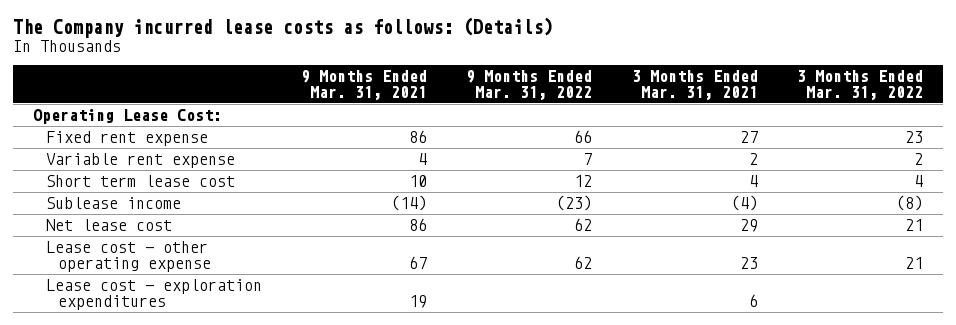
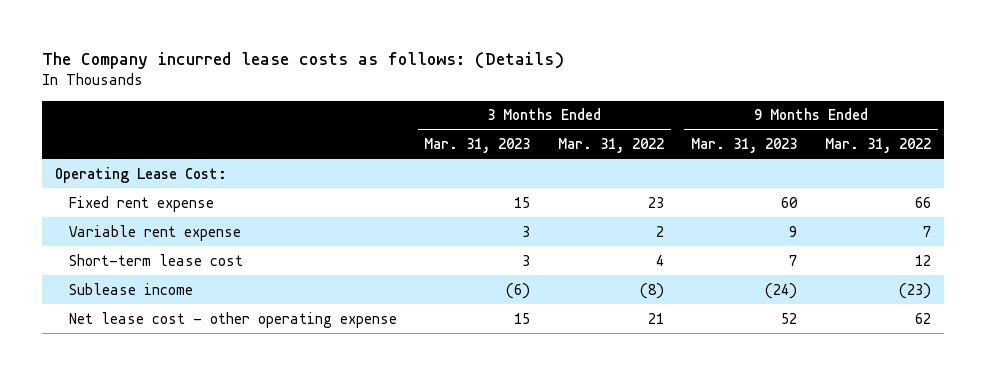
[301,70,428,101] 9 Months Ended Mar. 31, 2021 -> none
[631,70,758,101] 3 Months Ended Mar. 31, 2021 -> none
none -> [424,137,531,153] Mar. 31, 2023
none -> [691,137,798,153] Mar. 31, 2023
[45,174,235,187] Short term lease cost -> [68,253,243,266] Short-term lease cost
[45,240,212,272] Lease cost - other operating expense -> none
[45,278,262,310] Lease cost - exploration expenditures -> none
[45,218,172,231] Net lease cost -> [68,311,397,328] Net lease cost - other operating expense

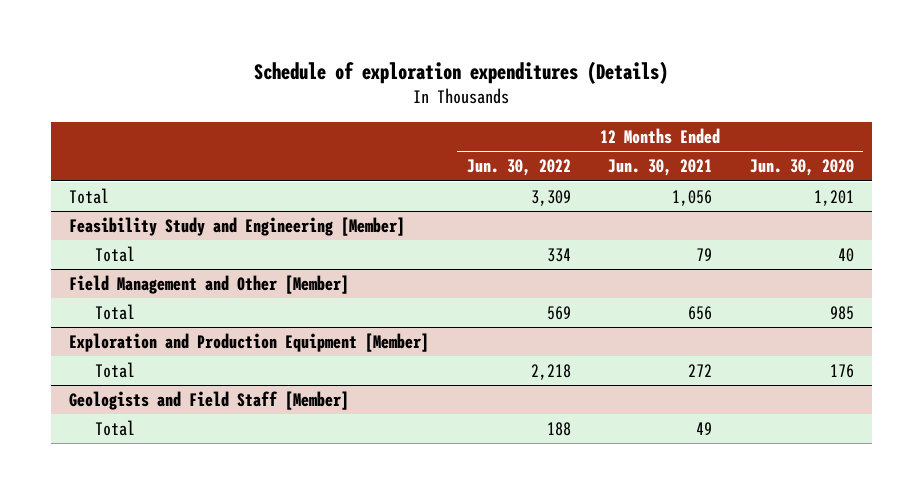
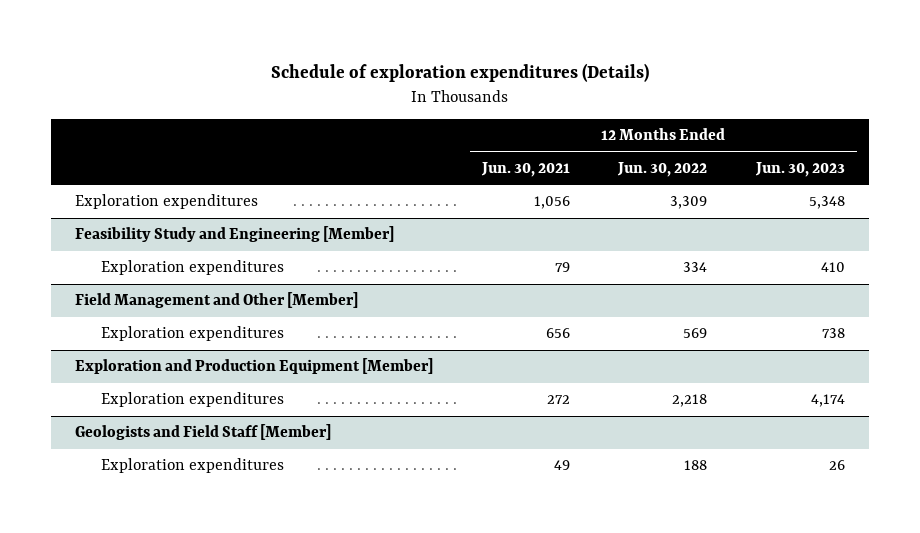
[749,159,854,177] Jun. 30, 2020 -> none
none -> [754,161,845,177] Jun. 30, 2023
[69,188,110,205] Total -> [75,194,259,210] Exploration expenditures
[94,246,135,263] Total -> [101,260,285,276] Exploration expenditures
[94,304,135,321] Total -> [101,326,285,342] Exploration expenditures
[94,362,135,379] Total -> [101,392,285,408] Exploration expenditures
[94,420,135,437] Total -> [101,458,285,474] Exploration expenditures

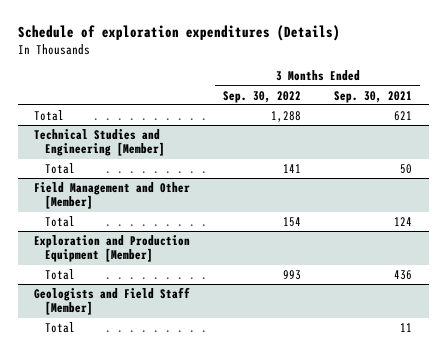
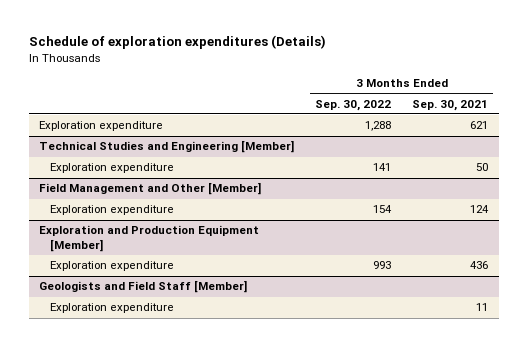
[34,110,65,122] Total -> [39,121,164,132] Exploration expenditure
[44,163,75,175] Total -> [50,163,175,174] Exploration expenditure
[44,216,75,228] Total -> [50,205,175,216] Exploration expenditure
[44,269,75,281] Total -> [50,261,175,272] Exploration expenditure
[44,322,75,334] Total -> [50,303,175,314] Exploration expenditure

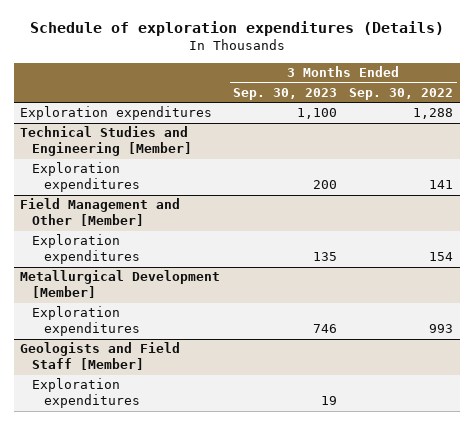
[412,99,489,111] Sep. 30, 2021 -> none
none -> [232,87,337,100] Sep. 30, 2023
[39,121,164,132] Exploration expenditure -> [20,106,213,121] Exploration expenditures
[50,163,175,174] Exploration expenditure -> [31,162,140,193] Exploration expenditures
[39,225,260,252] Exploration and Production Equipment [Member] -> none
[50,205,175,216] Exploration expenditure -> [31,234,140,265] Exploration expenditures
none -> [20,270,221,299] Metallurgical Development [Member]
[50,261,175,272] Exploration expenditure -> [31,306,140,337] Exploration expenditures
[50,303,175,314] Exploration expenditure -> [31,378,140,409] Exploration expenditures

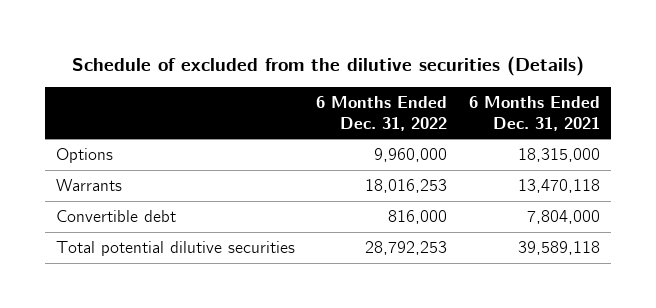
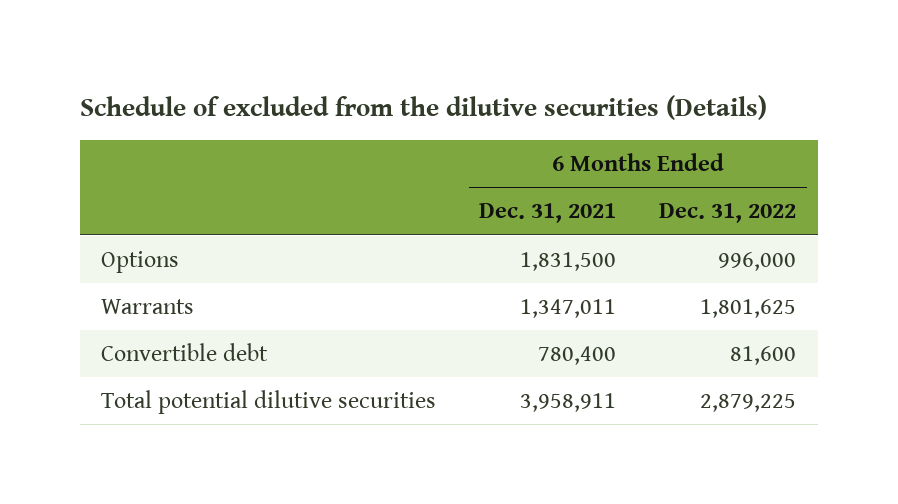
[374,148,448,163] 9,960,000 -> [718,251,797,271] 996,000
[518,148,601,163] 18,315,000 -> [520,251,617,271] 1,831,500
[365,179,448,194] 18,016,253 -> [700,298,797,318] 1,801,625
[518,179,601,194] 13,470,118 -> [520,298,617,318] 1,347,011
[388,210,448,225] 816,000 -> [730,345,797,365] 81,600
[527,210,601,225] 7,804,000 -> [538,345,617,365] 780,400
[365,241,448,256] 28,792,253 -> [700,393,797,412] 2,879,225
[518,241,601,256] 39,589,118 -> [520,392,617,412] 3,958,911

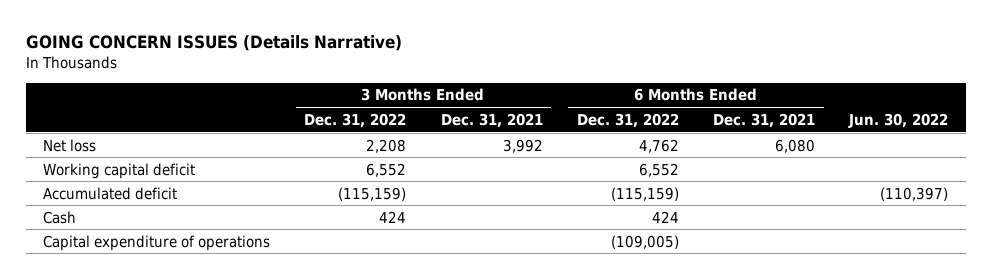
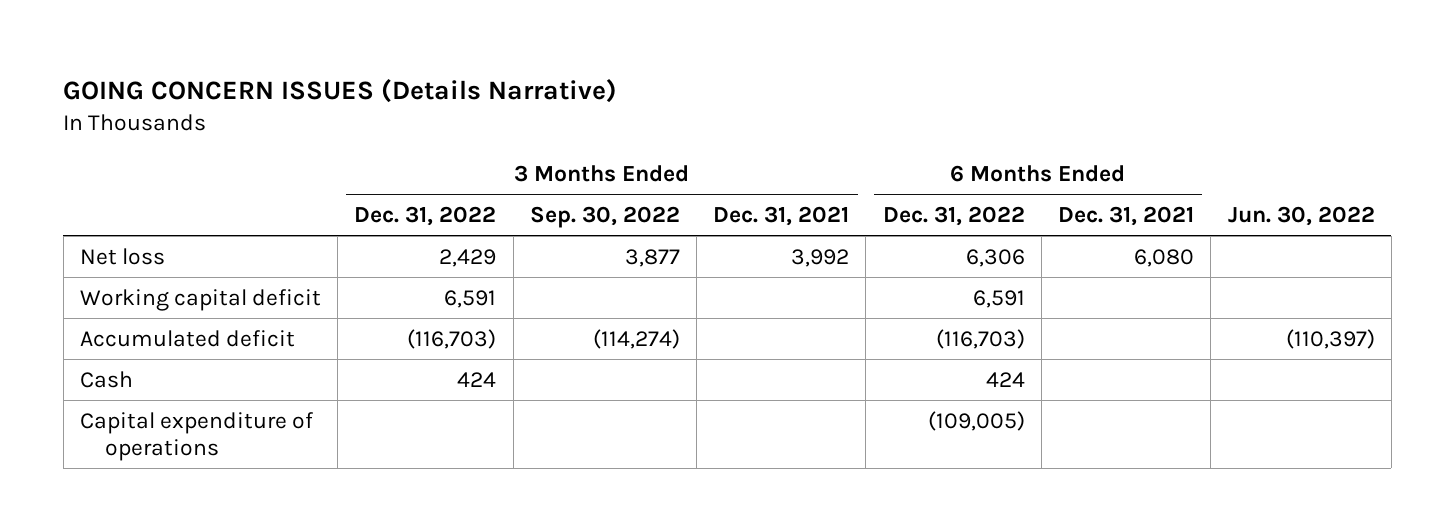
none -> [529,205,680,228] Sep. 30, 2022
[366,138,407,153] 2,208 -> [439,248,497,267] 2,429
[638,138,679,153] 4,762 -> [965,248,1025,267] 6,306
[366,162,407,177] 6,552 -> [444,289,497,308] 6,591
[638,162,679,177] 6,552 -> [972,289,1025,308] 6,591
[338,186,407,201] (115,159) -> [407,328,497,349] (116,703)
[610,186,679,201] (115,159) -> [935,328,1025,349] (116,703)

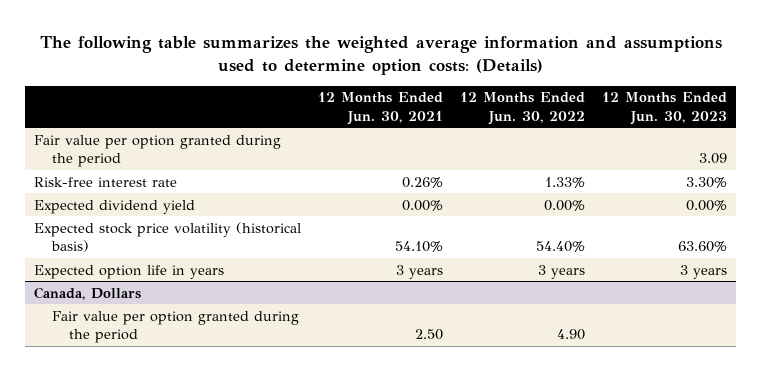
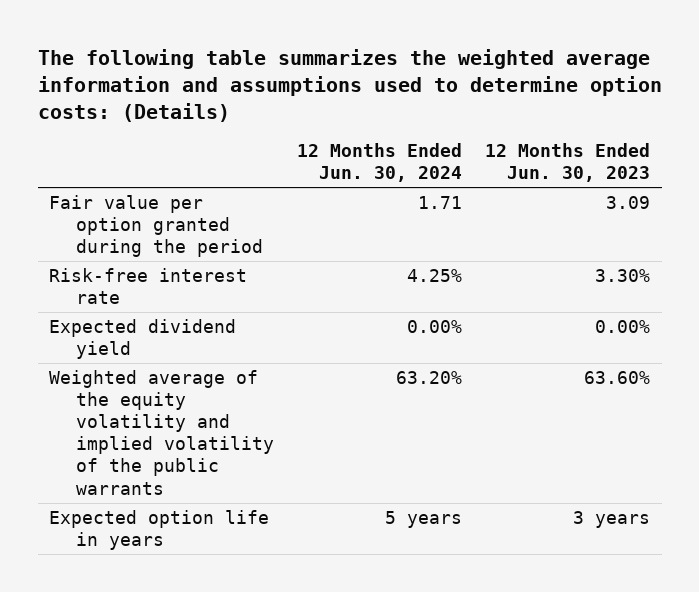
[317,92,443,125] 12 Months Ended Jun. 30, 2021 -> none
[460,92,586,125] 12 Months Ended Jun. 30, 2022 -> none
none -> [297,143,463,183] 12 Months Ended Jun. 30, 2024
[33,221,301,253] Expected stock price volatility (historical basis) -> [49,369,274,495] Weighted average of the equity volatility and implied volatility of the public warrants
[33,286,141,300] Canada, Dollars -> none
[51,310,299,344] Fair value per option granted during the period -> none

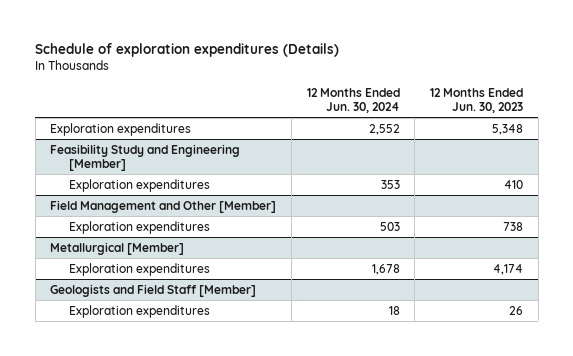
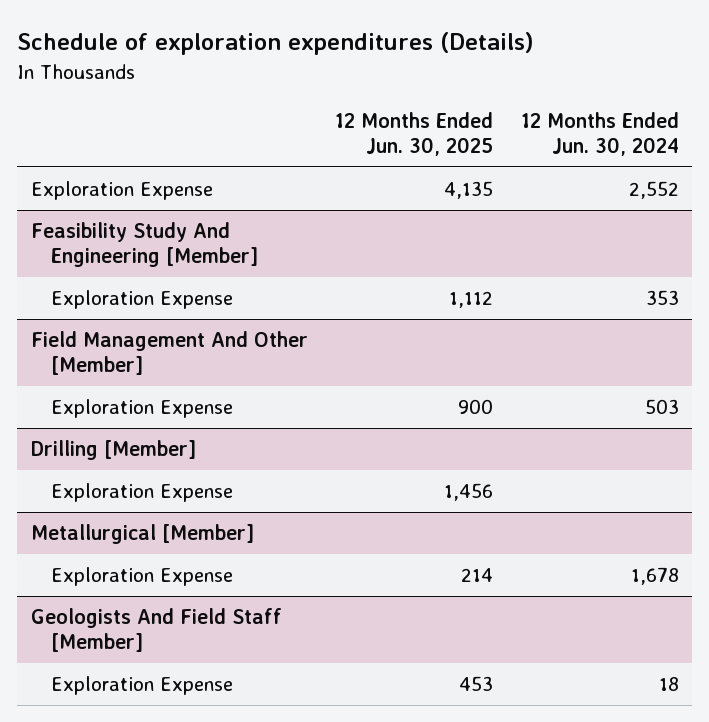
[429,87,523,113] 12 Months Ended Jun. 30, 2023 -> none
none -> [335,112,494,157] 12 Months Ended Jun. 30, 2025
[50,122,192,136] Exploration expenditures -> [30,181,213,201] Exploration Expense
[50,143,241,172] Feasibility Study and Engineering [Member] -> [30,222,259,268] Feasibility Study And Engineering [Member]
[69,178,211,192] Exploration expenditures -> [51,290,234,310] Exploration Expense
[50,199,277,213] Field Management and Other [Member] -> [30,331,308,376] Field Management And Other [Member]
[69,220,211,234] Exploration expenditures -> [51,399,234,419] Exploration Expense
none -> [30,440,196,461] Drilling [Member]
none -> [51,483,234,503] Exploration Expense
[69,262,211,276] Exploration expenditures -> [51,567,234,587] Exploration Expense
[50,283,257,297] Geologists and Field Staff [Member] -> [30,608,282,653] Geologists And Field Staff [Member]
[69,304,211,318] Exploration expenditures -> [51,676,234,696] Exploration Expense

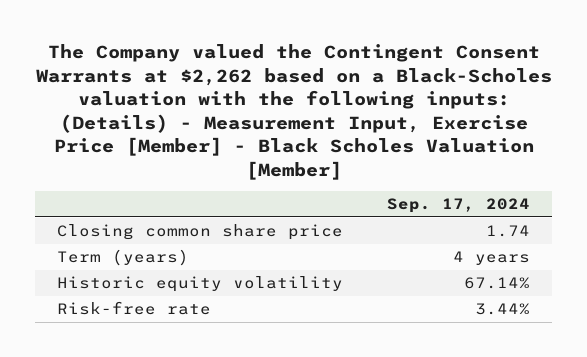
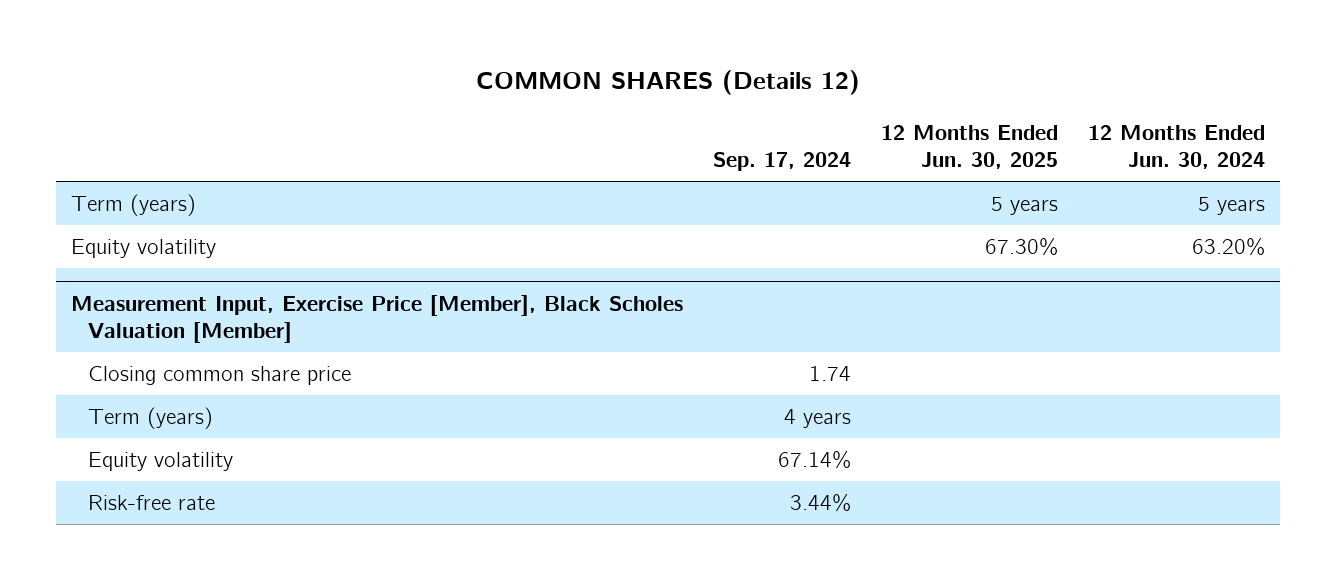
[35,44,552,180] The Company valued the Contingent Consent Warrants at $2,262 based on a Black-Scholes valuation with the following inputs: (Details) - Measurement Input, Exercise Price [Member] - Black Scholes Valuation [Member] -> [475,70,860,96] COMMON SHARES (Details 12)
none -> [881,124,1059,170] 12 Months Ended Jun. 30, 2025
none -> [1088,124,1266,170] 12 Months Ended Jun. 30, 2024
none -> [70,193,196,216] Term (years)
none -> [70,238,216,258] Equity volatility
none -> [70,294,683,344] Measurement Input, Exercise Price [Member], Black Scholes Valuation [Member]
[56,276,343,293] Historic equity volatility -> [88,451,234,471] Equity volatility

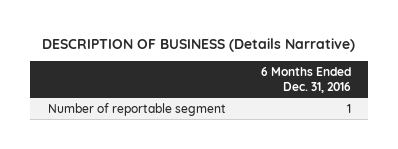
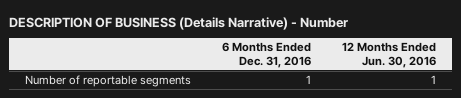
[42,38,356,53] DESCRIPTION OF BUSINESS (Details Narrative) -> [9,16,349,30] DESCRIPTION OF BUSINESS (Details Narrative) - Number
none -> [342,42,437,69] 12 Months Ended Jun. 30, 2016
[47,102,226,116] Number of reportable segment -> [24,74,191,87] Number of reportable segments

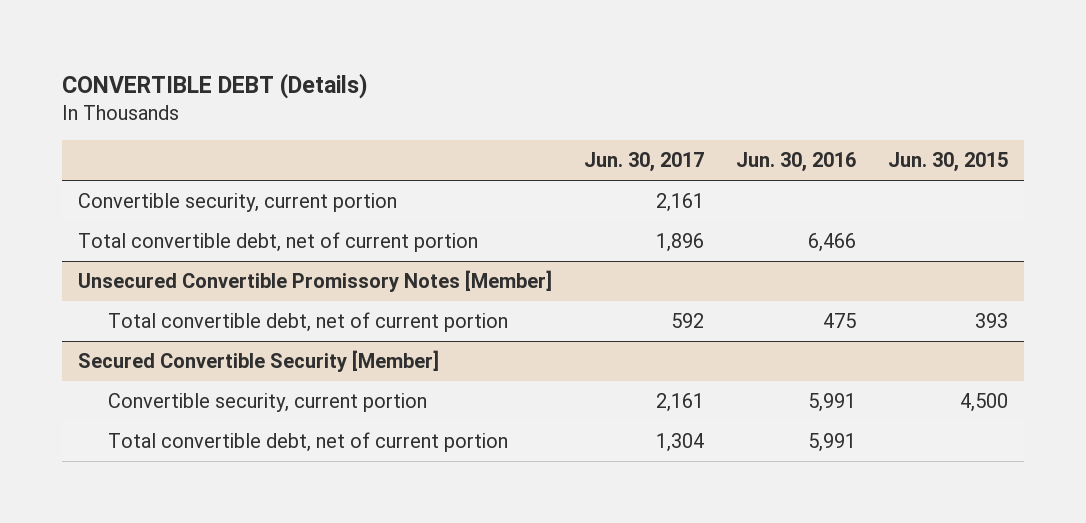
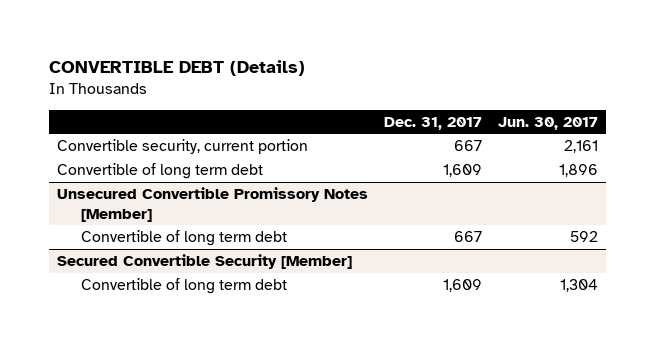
[735,152,856,173] Jun. 30, 2016 -> none
[887,152,1008,173] Jun. 30, 2015 -> none
none -> [383,116,482,130] Dec. 31, 2017
[78,232,479,253] Total convertible debt, net of current portion -> [56,163,263,180] Convertible of long term debt
[107,312,508,333] Total convertible debt, net of current portion -> [80,230,287,247] Convertible of long term debt
[107,393,427,413] Convertible security, current portion -> none
[107,432,508,453] Total convertible debt, net of current portion -> [80,278,287,295] Convertible of long term debt

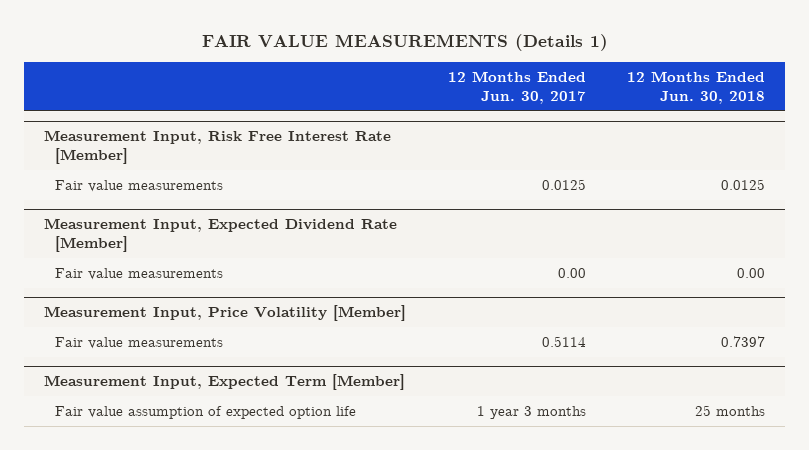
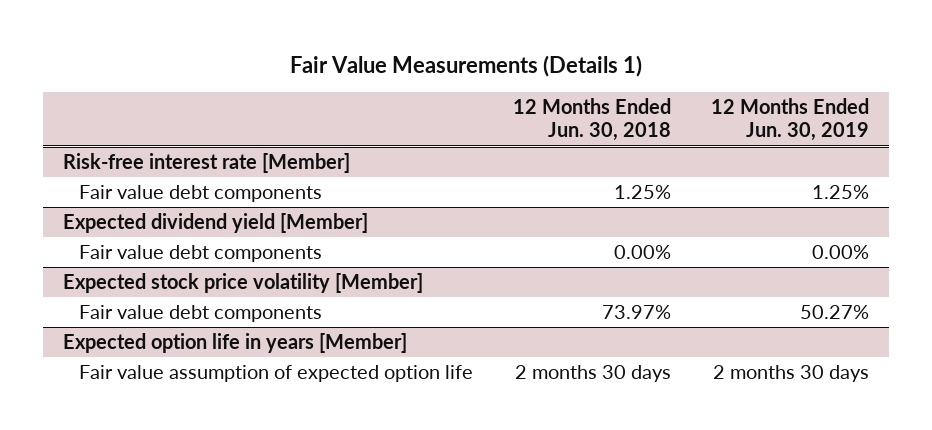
[201,34,608,52] FAIR VALUE MEASUREMENTS (Details 1) -> [289,54,642,77] Fair Value Measurements (Details 1)
[447,71,586,104] 12 Months Ended Jun. 30, 2017 -> none
none -> [710,98,869,142] 12 Months Ended Jun. 30, 2019
[55,180,224,193] Fair value measurements -> none
[55,268,224,281] Fair value measurements -> none
[55,337,224,350] Fair value measurements -> none
[44,130,392,164] Measurement Input, Risk Free Interest Rate [Member] -> [63,153,351,174] Risk-free interest rate [Member]
none -> [78,185,322,203] Fair value debt components
[44,218,398,252] Measurement Input, Expected Dividend Rate [Member] -> [63,213,369,234] Expected dividend yield [Member]
none -> [78,245,322,263] Fair value debt components
[44,305,407,322] Measurement Input, Price Volatility [Member] -> [63,273,424,294] Expected stock price volatility [Member]
none -> [78,305,322,323] Fair value debt components
[44,374,406,391] Measurement Input, Expected Term [Member] -> [63,333,408,354] Expected option life in years [Member]
[694,405,765,417] 25 months -> [514,365,671,383] 2 months 30 days

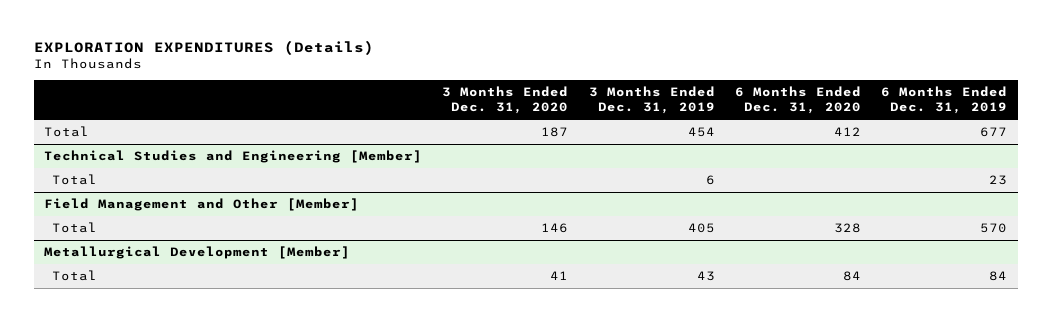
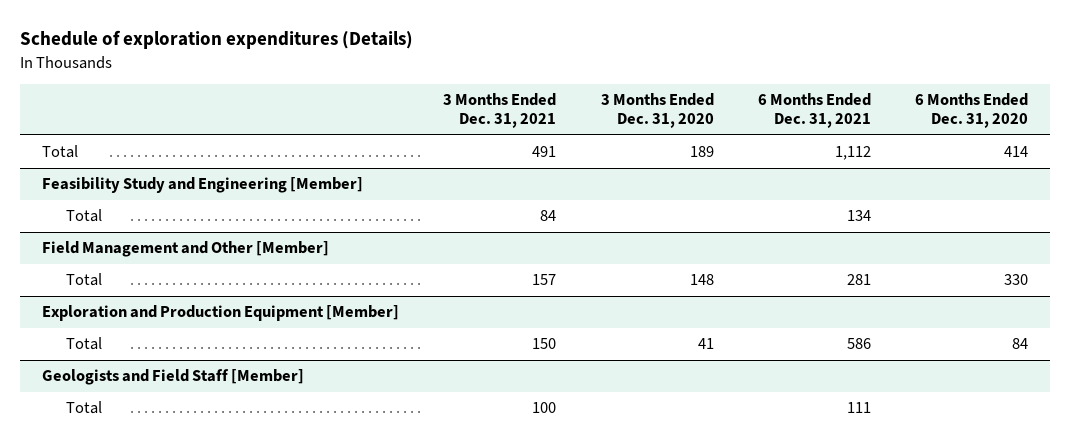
[33,40,374,56] EXPLORATION EXPENDITURES (Details) -> [19,30,413,50] Schedule of exploration expenditures (Details)
[588,86,715,115] 3 Months Ended Dec. 31, 2019 -> none
[881,86,1008,115] 6 Months Ended Dec. 31, 2019 -> none
none -> [443,93,557,129] 3 Months Ended Dec. 31, 2021
none -> [757,93,871,129] 6 Months Ended Dec. 31, 2021
[541,127,569,138] 187 -> [689,146,714,158] 189
[834,127,862,137] 412 -> [1004,146,1029,158] 414
[44,150,423,164] Technical Studies and Engineering [Member] -> [42,177,364,194] Feasibility Study and Engineering [Member]
[541,223,569,234] 146 -> [689,274,714,286] 148
[834,223,862,234] 328 -> [1004,274,1029,286] 330
[44,246,351,260] Metallurgical Development [Member] -> [42,305,400,322] Exploration and Production Equipment [Member]
none -> [42,369,305,386] Geologists and Field Staff [Member]
none -> [66,401,103,415] Total

